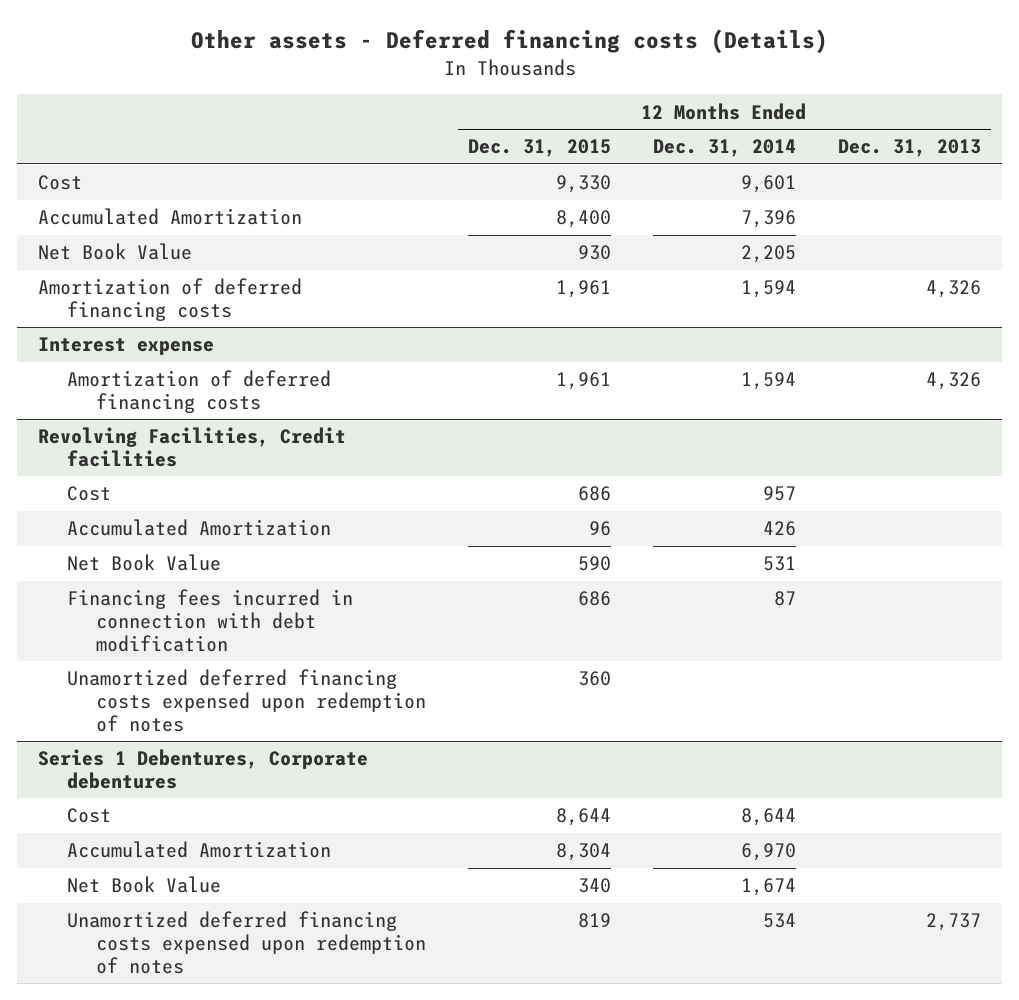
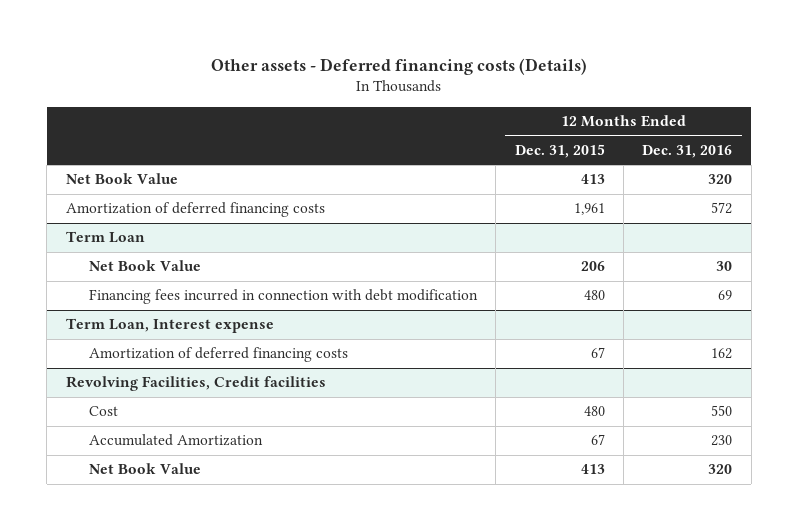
[652,139,796,158] Dec. 31, 2014 -> none
[837,139,981,158] Dec. 31, 2013 -> none
none -> [642,144,733,158] Dec. 31, 2016
[38,175,83,191] Cost -> none
[38,208,303,226] Accumulated Amortization -> none
[38,278,303,321] Amortization of deferred financing costs -> none
[38,337,215,356] Interest expense -> none
[578,245,612,261] 930 -> [580,174,605,185] 413
none -> [65,231,145,244] Term Loan
none -> [89,260,202,272] Net Book Value
none -> [89,289,479,305] Financing fees incurred in connection with debt modification
none -> [65,318,274,334] Term Loan, Interest expense
none -> [89,347,349,363] Amortization of deferred financing costs
[67,589,354,652] Financing fees incurred in connection with debt modification -> none
[67,669,427,732] Unamortized deferred financing costs expensed upon redemption of notes -> none
[38,749,369,789] Series 1 Debentures, Corporate debentures -> none
[67,808,112,824] Cost -> none
[67,841,332,859] Accumulated Amortization -> none
[67,876,222,894] Net Book Value -> none
[67,911,427,974] Unamortized deferred financing costs expensed upon redemption of notes -> none
[578,486,612,502] 686 -> [583,406,605,417] 480
[589,521,612,537] 96 -> [590,434,605,446] 67
[578,556,612,572] 590 -> [580,464,605,475] 413

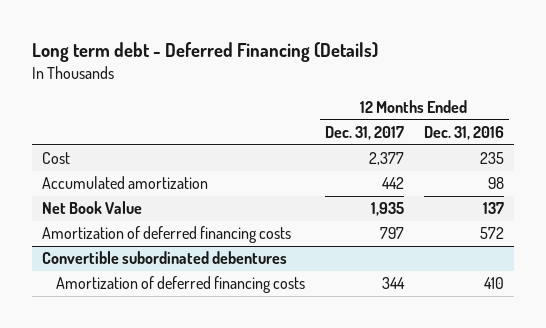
[211,57,588,75] Other assets - Deferred financing costs (Details) -> [31,42,378,63] Long term debt - Deferred Financing (Details)
[514,143,605,158] Dec. 31, 2015 -> none
none -> [325,126,405,141] Dec. 31, 2017
none -> [41,152,70,165] Cost
none -> [41,176,208,190] Accumulated amortization
[708,174,733,185] 320 -> [482,202,504,215] 137
[65,231,145,244] Term Loan -> none
[89,260,202,272] Net Book Value -> none
[89,289,479,305] Financing fees incurred in connection with debt modification -> none
[65,318,274,334] Term Loan, Interest expense -> none
[65,376,326,392] Revolving Facilities, Credit facilities -> none
[89,406,119,417] Cost -> none
[89,434,264,447] Accumulated Amortization -> none
[89,463,202,475] Net Book Value -> none
none -> [41,251,287,265] Convertible subordinated debentures
[711,348,733,360] 162 -> [483,277,504,290] 410

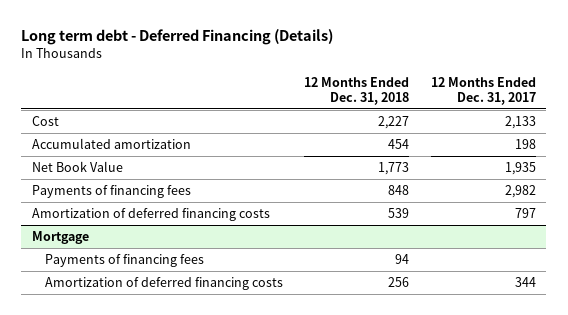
[423,126,504,141] Dec. 31, 2016 -> none
none -> [304,76,410,105] 12 Months Ended Dec. 31, 2018
[369,152,405,166] 2,377 -> [504,116,536,130] 2,133
[382,177,405,190] 442 -> [514,139,536,150] 198
none -> [31,185,191,199] Payments of financing fees
[41,251,287,265] Convertible subordinated debentures -> none
none -> [31,231,89,245] Mortgage
none -> [45,254,205,268] Payments of financing fees

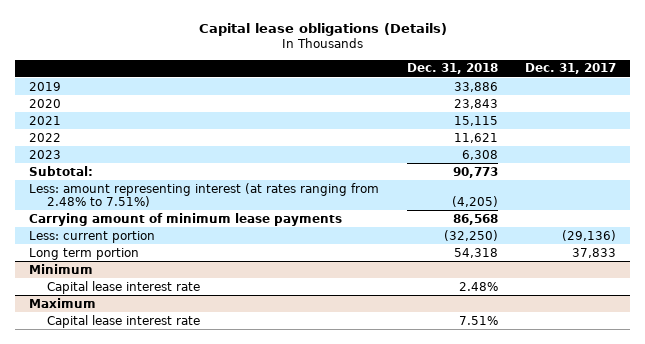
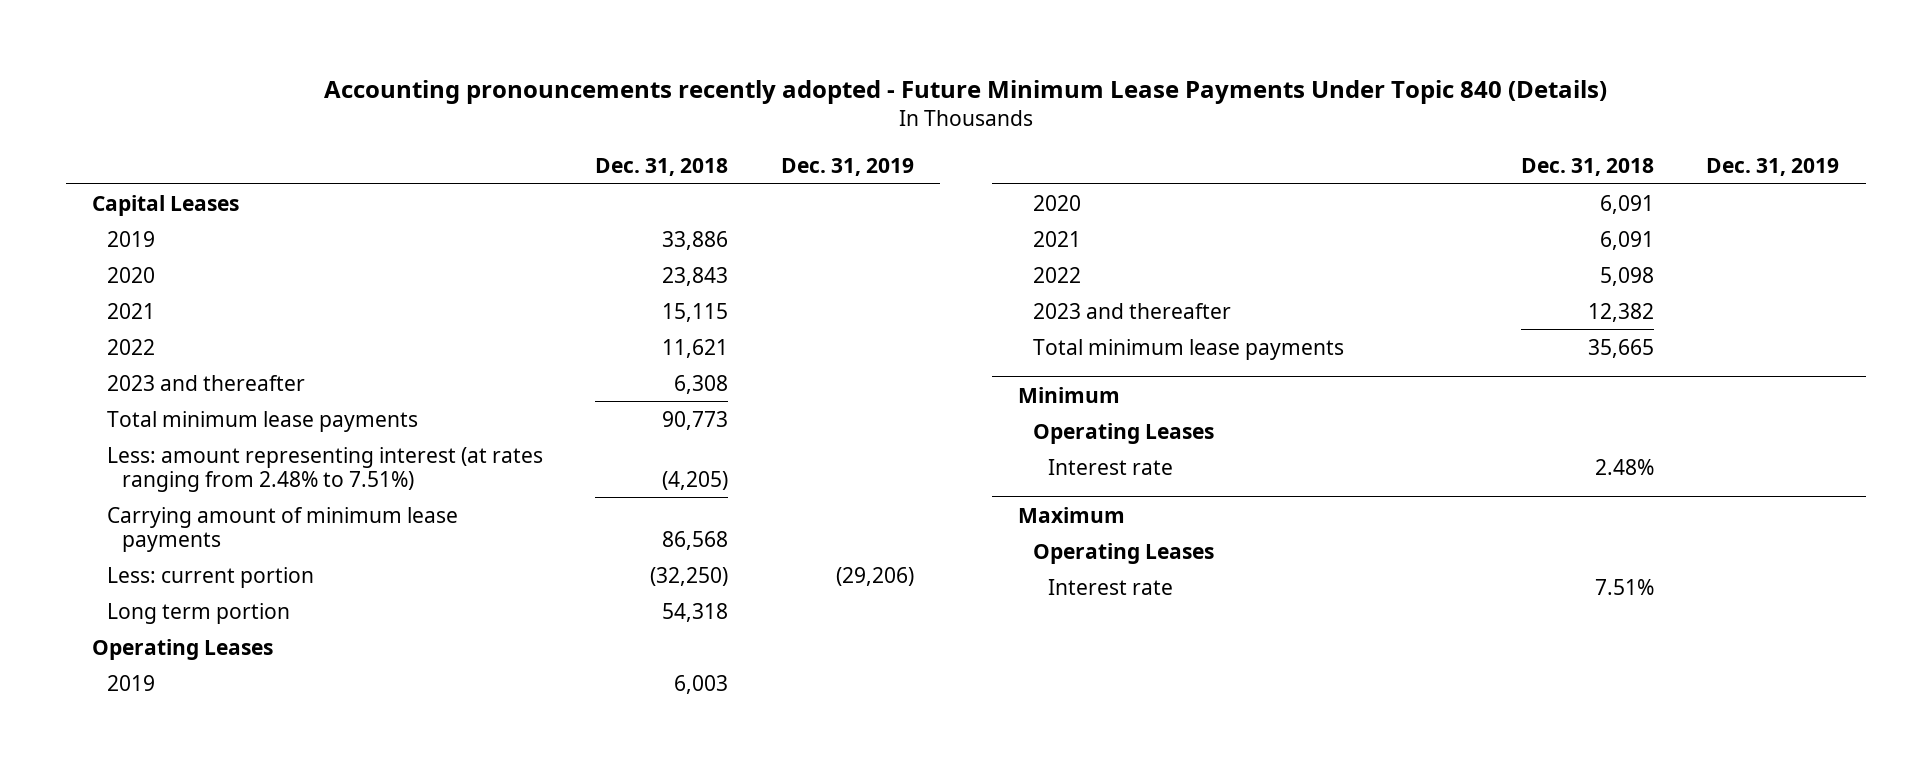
[198,22,447,36] Capital lease obligations (Details) -> [323,80,1607,105] Accounting pronouncements recently adopted - Future Minimum Lease Payments Under Topic 840 (Details)
[525,63,617,75] Dec. 31, 2017 -> none
none -> [780,157,914,176] Dec. 31, 2019
none -> [92,194,240,216] Capital Leases
[29,149,62,159] 2023 -> [106,374,305,391] 2023 and thereafter
[29,165,94,176] Subtotal: -> [106,410,418,432] Total minimum lease payments
none -> [92,638,274,660] Operating Leases
none -> [106,674,155,691] 2019
none -> [1032,194,1081,211] 2020
none -> [1032,230,1081,247] 2021
none -> [1032,266,1081,283] 2022
none -> [1032,302,1231,319] 2023 and thereafter
none -> [1032,338,1344,360] Total minimum lease payments
none -> [1032,422,1214,444] Operating Leases
[47,280,201,294] Capital lease interest rate -> [1047,458,1173,475] Interest rate
none -> [1032,542,1214,564] Operating Leases
[47,314,201,328] Capital lease interest rate -> [1047,578,1173,595] Interest rate

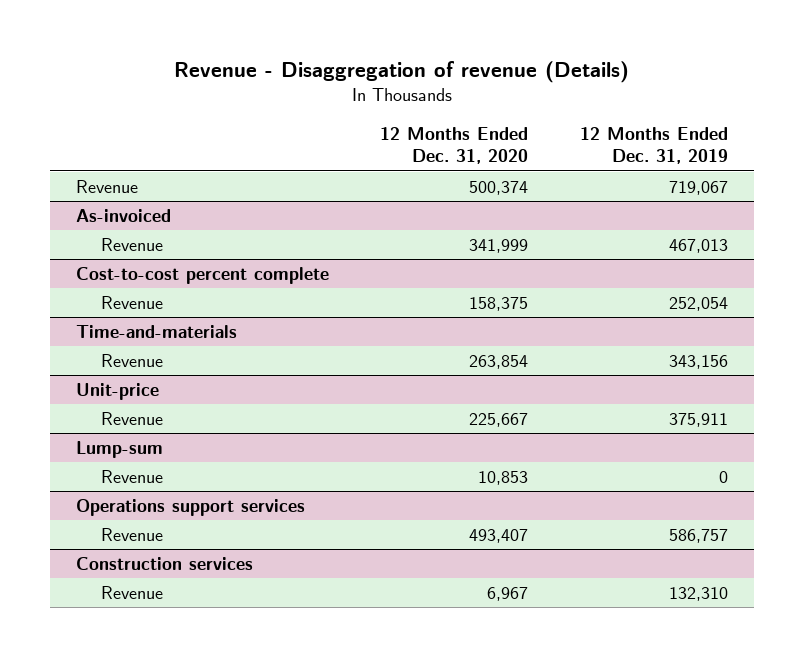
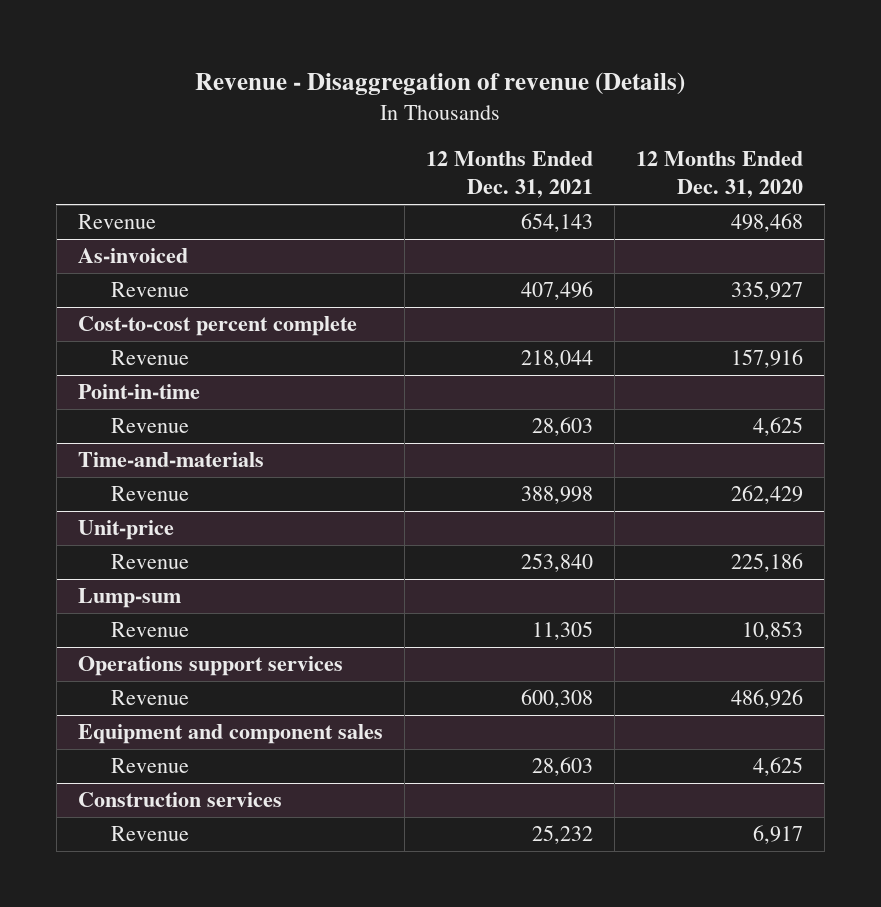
[579,126,728,165] 12 Months Ended Dec. 31, 2019 -> none
none -> [425,151,593,199] 12 Months Ended Dec. 31, 2021
[469,180,529,195] 500,374 -> [731,213,804,233] 498,468
[469,238,529,253] 341,999 -> [731,281,804,301] 335,927
[469,296,529,311] 158,375 -> [731,349,804,369] 157,916
none -> [77,384,200,400] Point-in-time
none -> [110,418,189,434] Revenue
[469,354,529,369] 263,854 -> [731,485,804,505] 262,429
[469,412,529,427] 225,667 -> [731,553,804,573] 225,186
[469,528,529,543] 493,407 -> [731,689,804,709] 486,926
none -> [77,724,383,745] Equipment and component sales
none -> [110,758,189,774] Revenue
[487,586,529,601] 6,967 -> [753,825,804,845] 6,917

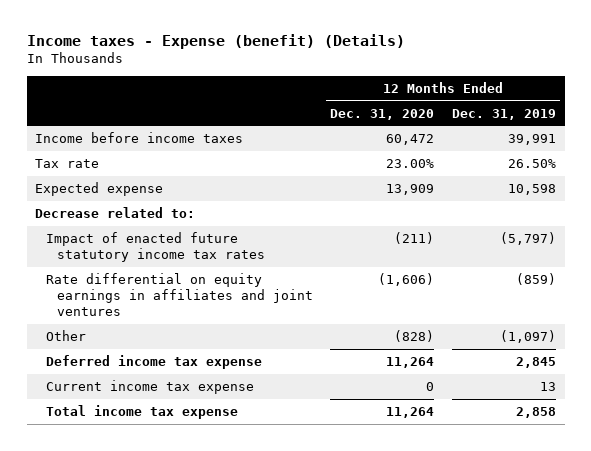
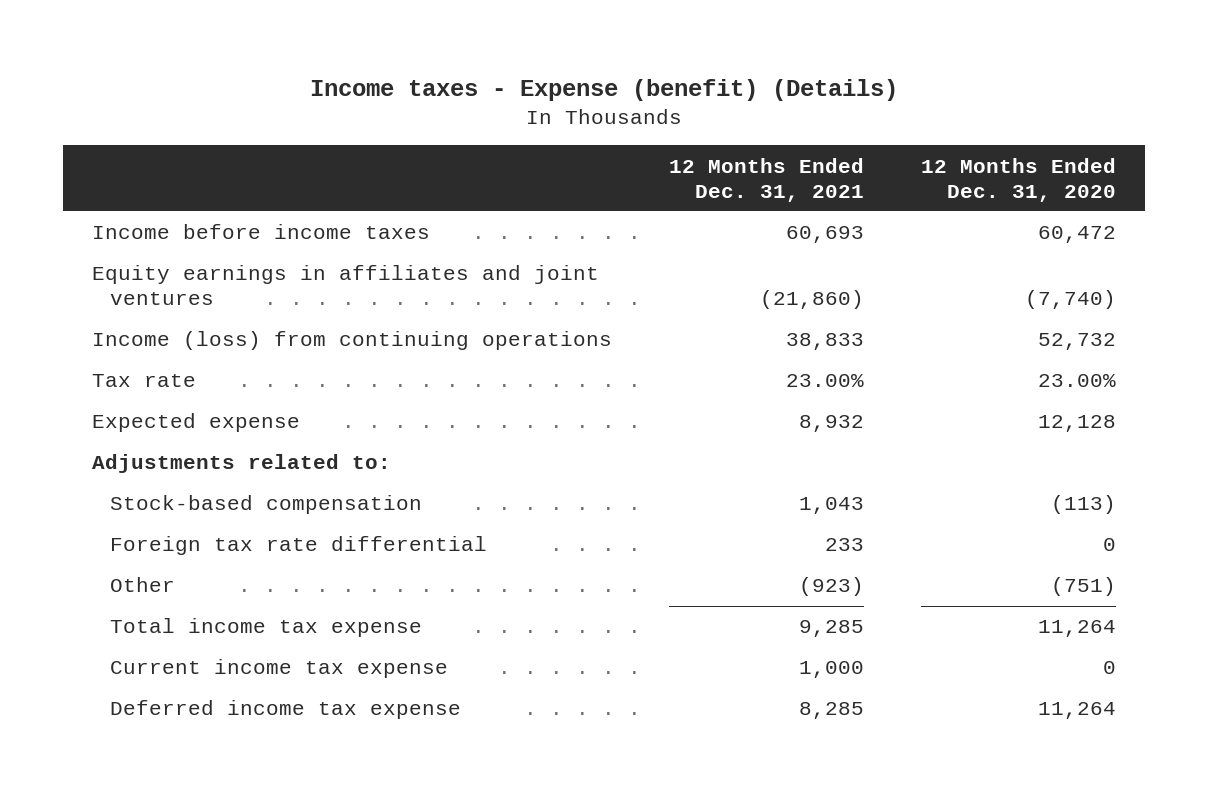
[451,108,556,120] Dec. 31, 2019 -> none
none -> [669,157,865,202] 12 Months Ended Dec. 31, 2021
none -> [92,265,600,306] Equity earnings in affiliates and joint ventures
none -> [92,331,613,351] Income (loss) from continuing operations
[46,231,265,262] Impact of enacted future statutory income tax rates -> none
[46,272,313,316] Rate differential on equity earnings in affiliates and joint ventures -> none
[386,183,435,195] 13,909 -> [1038,415,1117,433] 12,128
[35,206,196,218] Decrease related to: -> [92,454,392,474] Adjustments related to:
none -> [110,495,423,515] Stock-based compensation
none -> [110,536,488,556] Foreign tax rate differential
[394,329,435,342] (828) -> [1051,577,1117,597] (751)
[46,379,255,394] Current income tax expense -> [110,659,449,679] Current income tax expense
[46,354,263,369] Deferred income tax expense -> [110,700,462,720] Deferred income tax expense

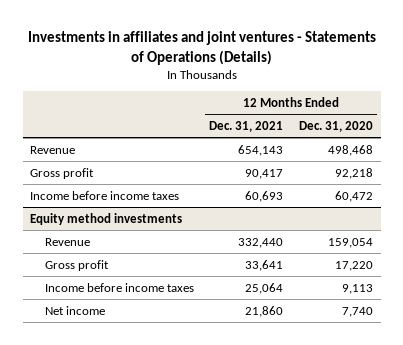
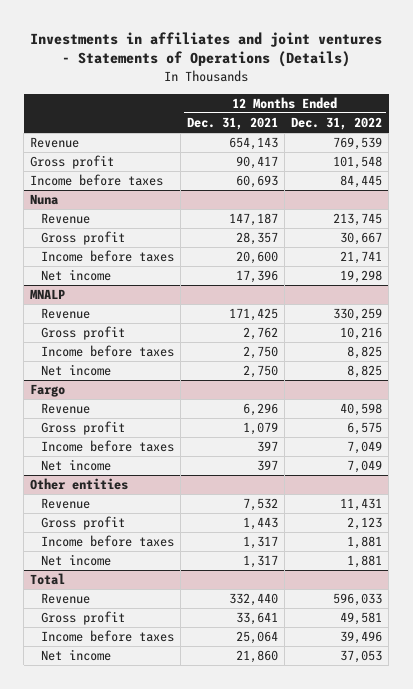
[298,120,373,132] Dec. 31, 2020 -> none
none -> [291,117,383,131] Dec. 31, 2022
[30,190,180,200] Income before income taxes -> [30,174,164,187] Income before taxes
none -> [30,194,60,206] Nuna
none -> [40,213,90,225] Revenue
none -> [40,231,125,246] Gross profit
none -> [40,250,174,263] Income before taxes
none -> [40,269,111,282] Net income
none -> [30,289,66,300] MNALP
none -> [40,308,90,320] Revenue
none -> [40,326,125,341] Gross profit
none -> [40,345,174,358] Income before taxes
none -> [40,364,111,377] Net income
none -> [30,384,66,398] Fargo
none -> [40,403,90,415] Revenue
none -> [40,421,125,436] Gross profit
none -> [40,440,174,453] Income before taxes
none -> [40,459,111,472] Net income
none -> [30,478,129,491] Other entities
none -> [40,498,90,510] Revenue
none -> [40,516,125,531] Gross profit
none -> [40,535,174,548] Income before taxes
none -> [40,554,111,567] Net income
[30,212,183,225] Equity method investments -> [30,573,66,586] Total
[44,282,194,292] Income before income taxes -> [40,630,174,643] Income before taxes

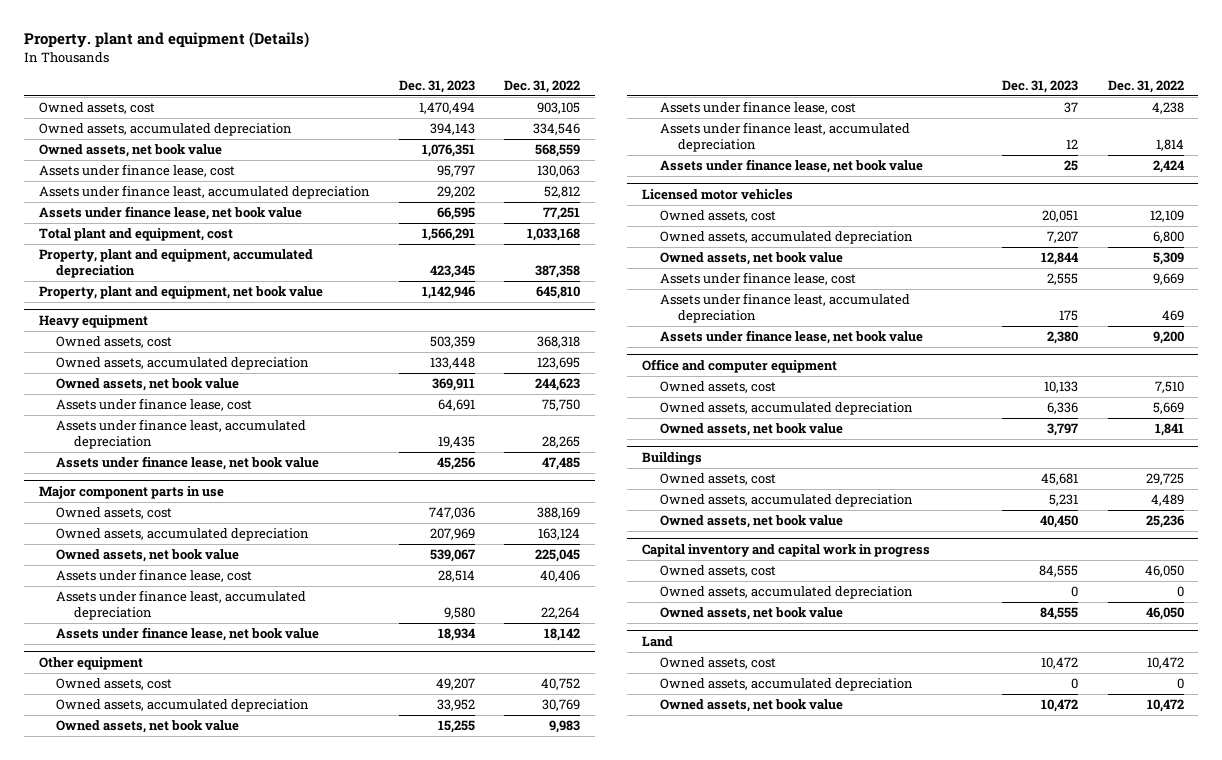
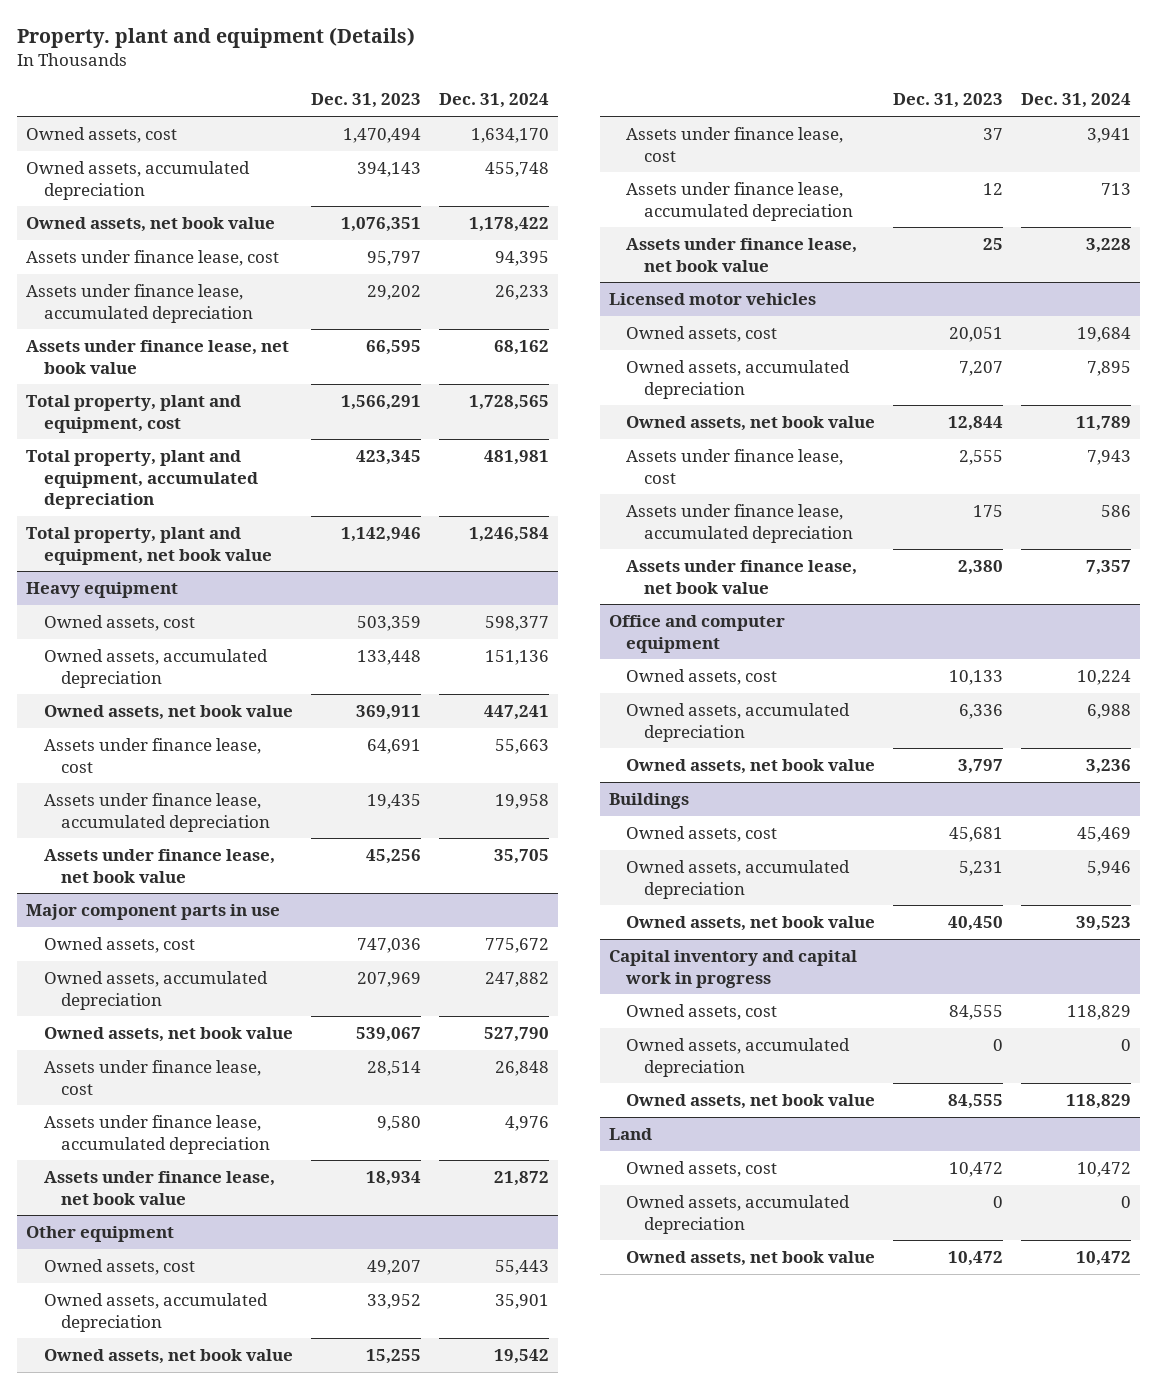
[504,79,581,93] Dec. 31, 2022 -> none
none -> [438,93,549,109] Dec. 31, 2024
[38,185,370,200] Assets under finance least, accumulated depreciation -> [25,283,253,323] Assets under finance lease, accumulated depreciation
[38,228,233,242] Total plant and equipment, cost -> [25,394,241,433] Total property, plant and equipment, cost
[38,249,313,278] Property, plant and equipment, accumulated depreciation -> [25,449,258,510] Total property, plant and equipment, accumulated depreciation
[38,286,323,300] Property, plant and equipment, net book value -> [25,526,272,565] Total property, plant and equipment, net book value
[56,419,307,449] Assets under finance least, accumulated depreciation -> [43,792,271,832] Assets under finance lease, accumulated depreciation
[56,590,307,620] Assets under finance least, accumulated depreciation -> [43,1114,271,1154] Assets under finance lease, accumulated depreciation
[659,122,910,152] Assets under finance least, accumulated depreciation -> [626,181,854,221] Assets under finance lease, accumulated depreciation
[659,293,910,323] Assets under finance least, accumulated depreciation -> [626,503,854,543] Assets under finance lease, accumulated depreciation

